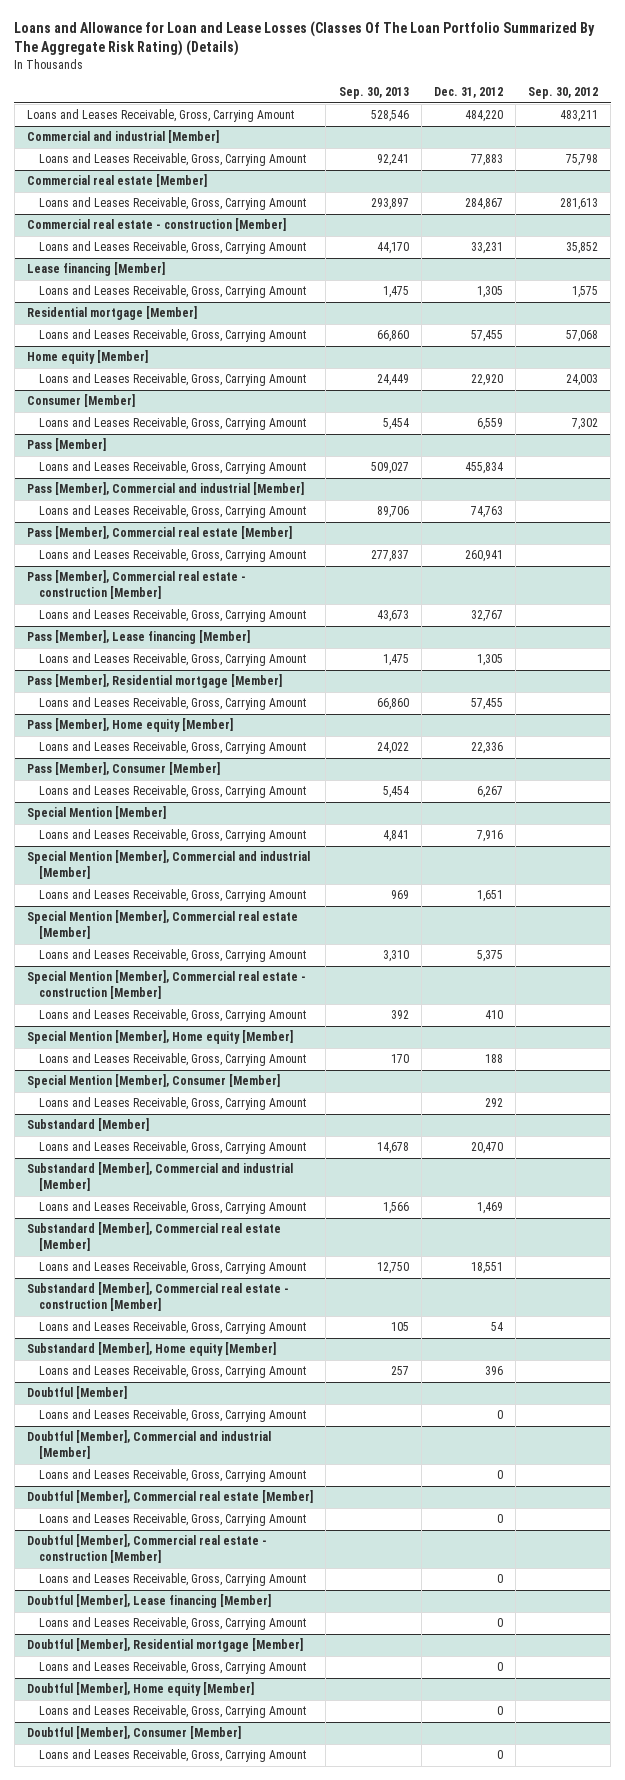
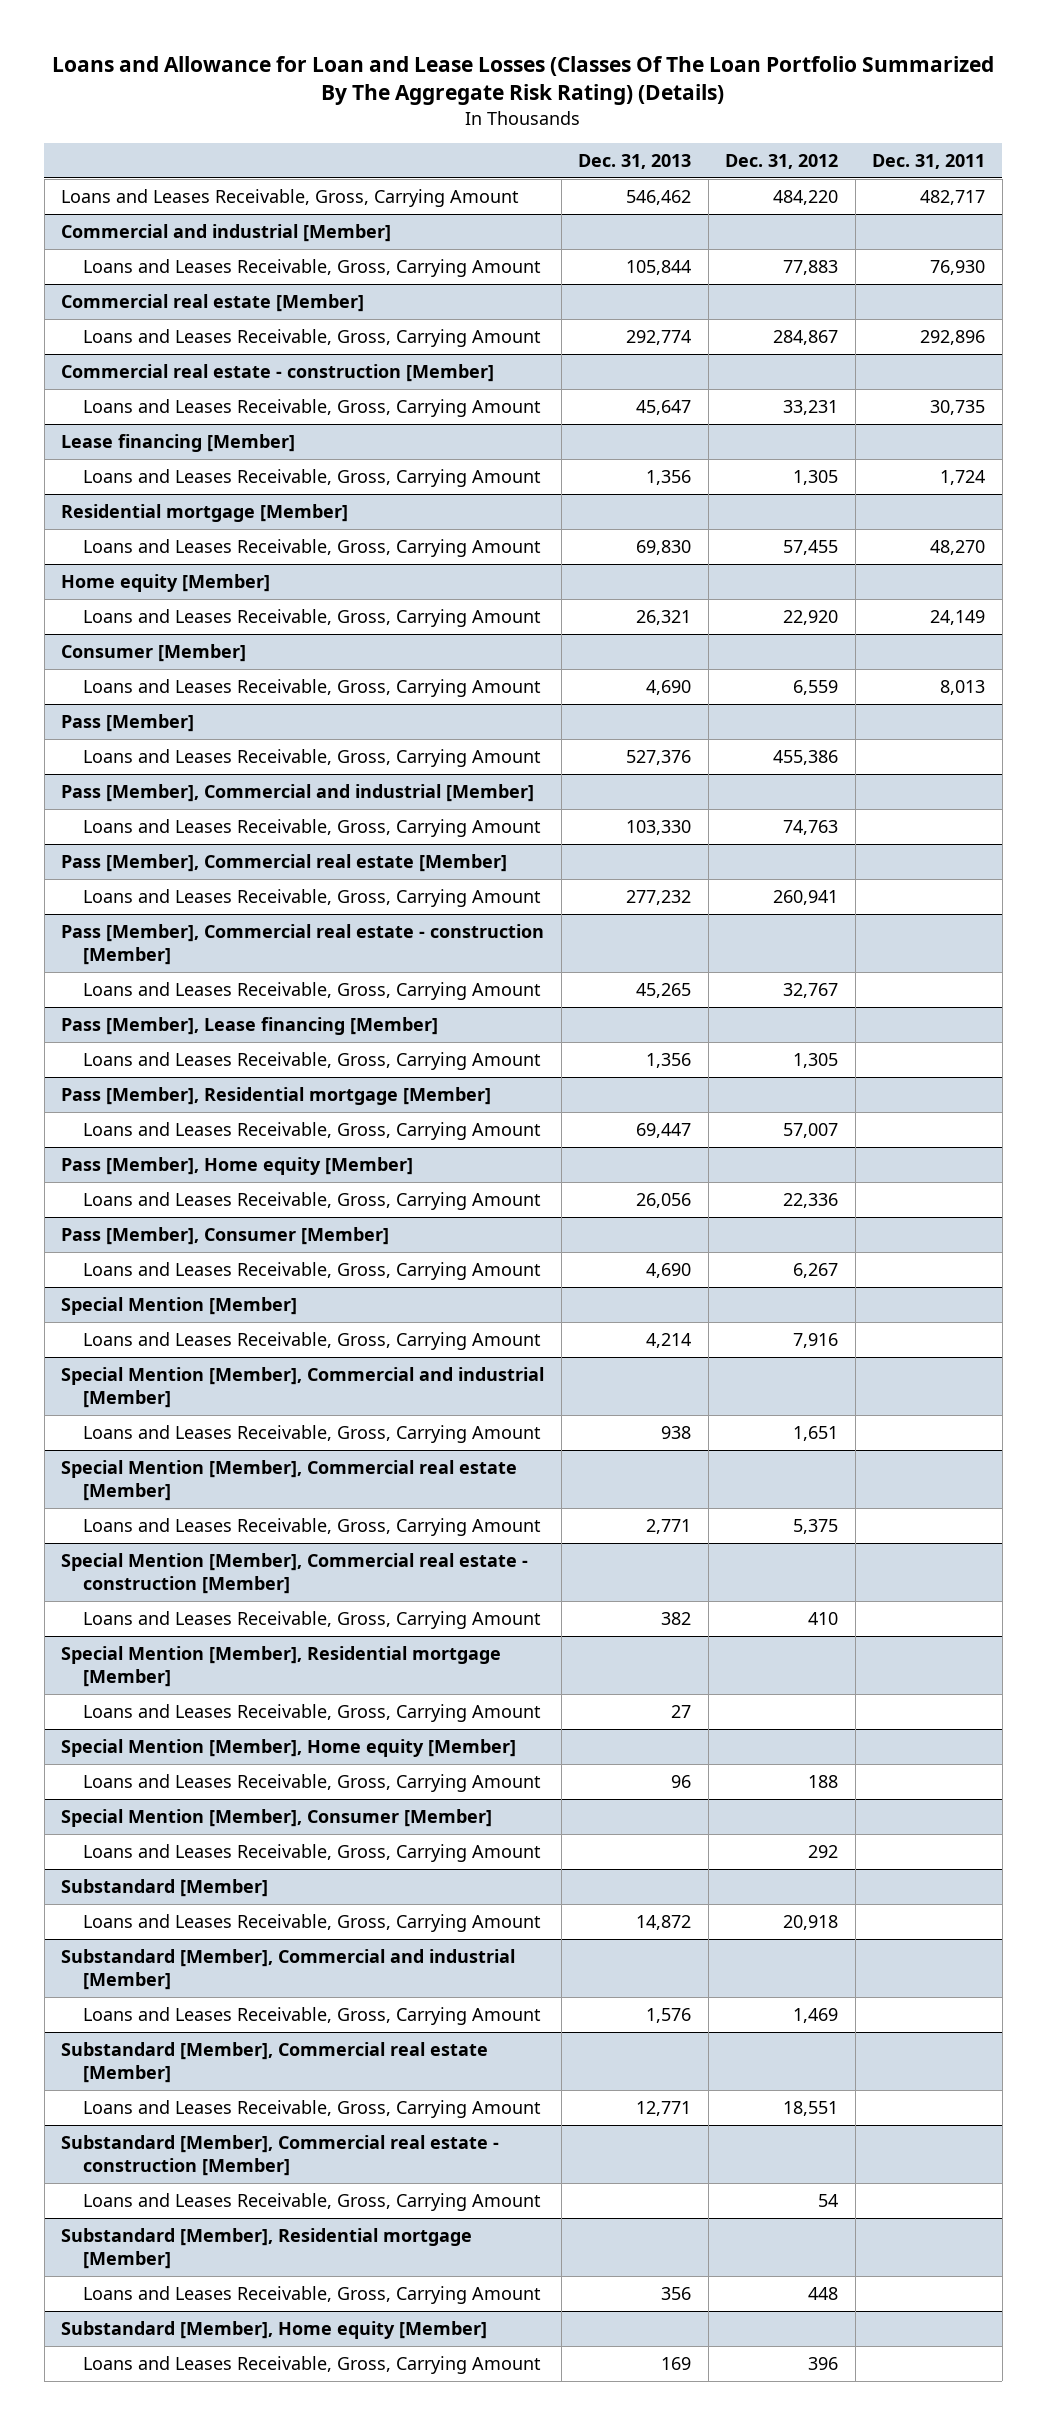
[338,87,409,100] Sep. 30, 2013 -> none
[528,87,599,100] Sep. 30, 2012 -> none
none -> [578,153,692,169] Dec. 31, 2013
none -> [872,153,986,169] Dec. 31, 2011
[464,462,503,475] 455,834 -> [773,750,839,766] 455,386
[470,698,503,711] 57,455 -> [783,1123,839,1139] 57,007
none -> [61,1646,502,1687] Special Mention [Member], Residential mortgage [Member]
none -> [83,1704,542,1723] Loans and Leases Receivable, Gross, Carrying Amount
[470,1142,503,1155] 20,470 -> [783,1915,839,1931] 20,918
none -> [61,2228,473,2269] Substandard [Member], Residential mortgage [Member]
none -> [83,2286,542,2305] Loans and Leases Receivable, Gross, Carrying Amount
[27,1386,128,1400] Doubtful [Member] -> none
[38,1409,306,1423] Loans and Leases Receivable, Gross, Carrying Amount -> none
[27,1430,272,1459] Doubtful [Member], Commercial and industrial [Member] -> none
[38,1469,306,1483] Loans and Leases Receivable, Gross, Carrying Amount -> none
[27,1490,314,1504] Doubtful [Member], Commercial real estate [Member] -> none
[38,1513,306,1527] Loans and Leases Receivable, Gross, Carrying Amount -> none
[27,1534,268,1563] Doubtful [Member], Commercial real estate - construction [Member] -> none
[38,1573,306,1587] Loans and Leases Receivable, Gross, Carrying Amount -> none
[27,1594,272,1609] Doubtful [Member], Lease financing [Member] -> none
[38,1617,306,1631] Loans and Leases Receivable, Gross, Carrying Amount -> none
[27,1638,304,1653] Doubtful [Member], Residential mortgage [Member] -> none
[38,1661,306,1675] Loans and Leases Receivable, Gross, Carrying Amount -> none
[27,1682,255,1697] Doubtful [Member], Home equity [Member] -> none
[38,1705,306,1719] Loans and Leases Receivable, Gross, Carrying Amount -> none
[27,1726,242,1740] Doubtful [Member], Consumer [Member] -> none
[38,1749,306,1763] Loans and Leases Receivable, Gross, Carrying Amount -> none

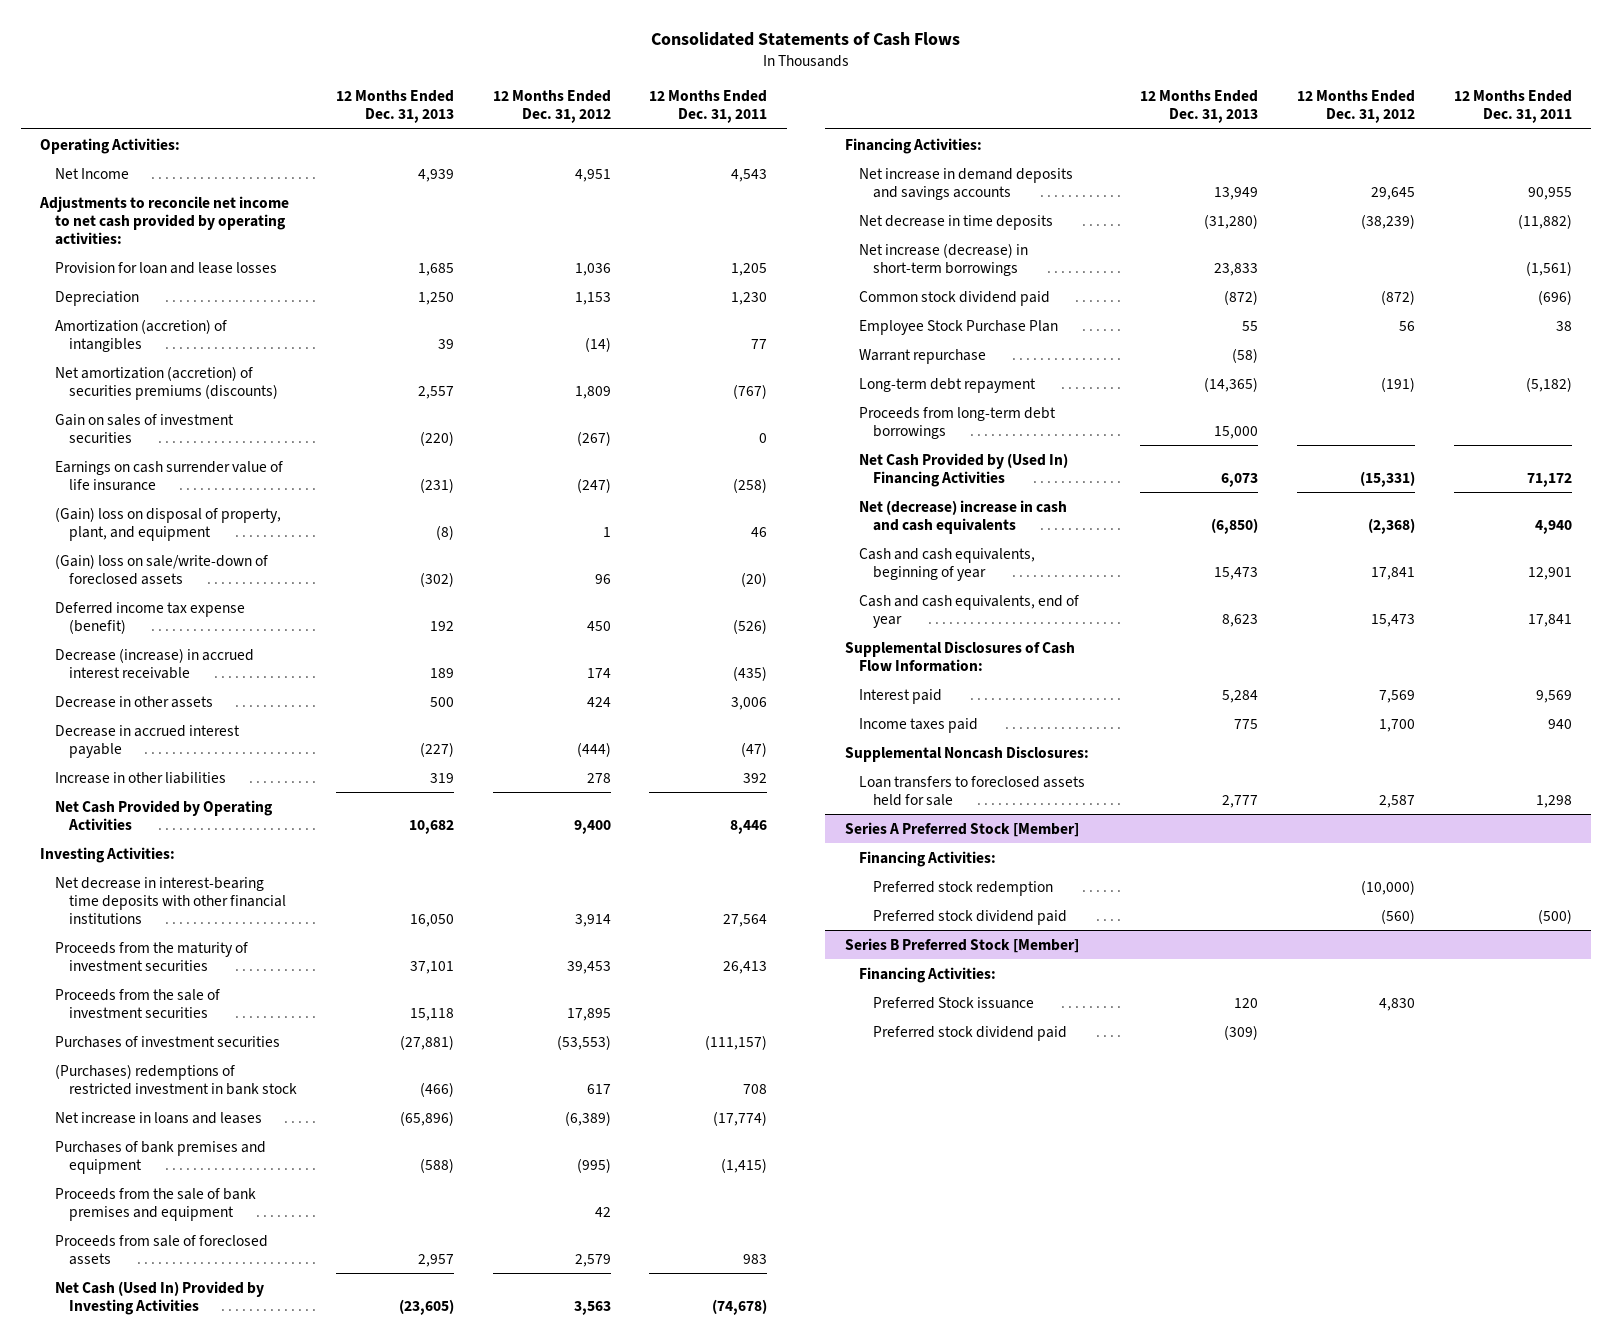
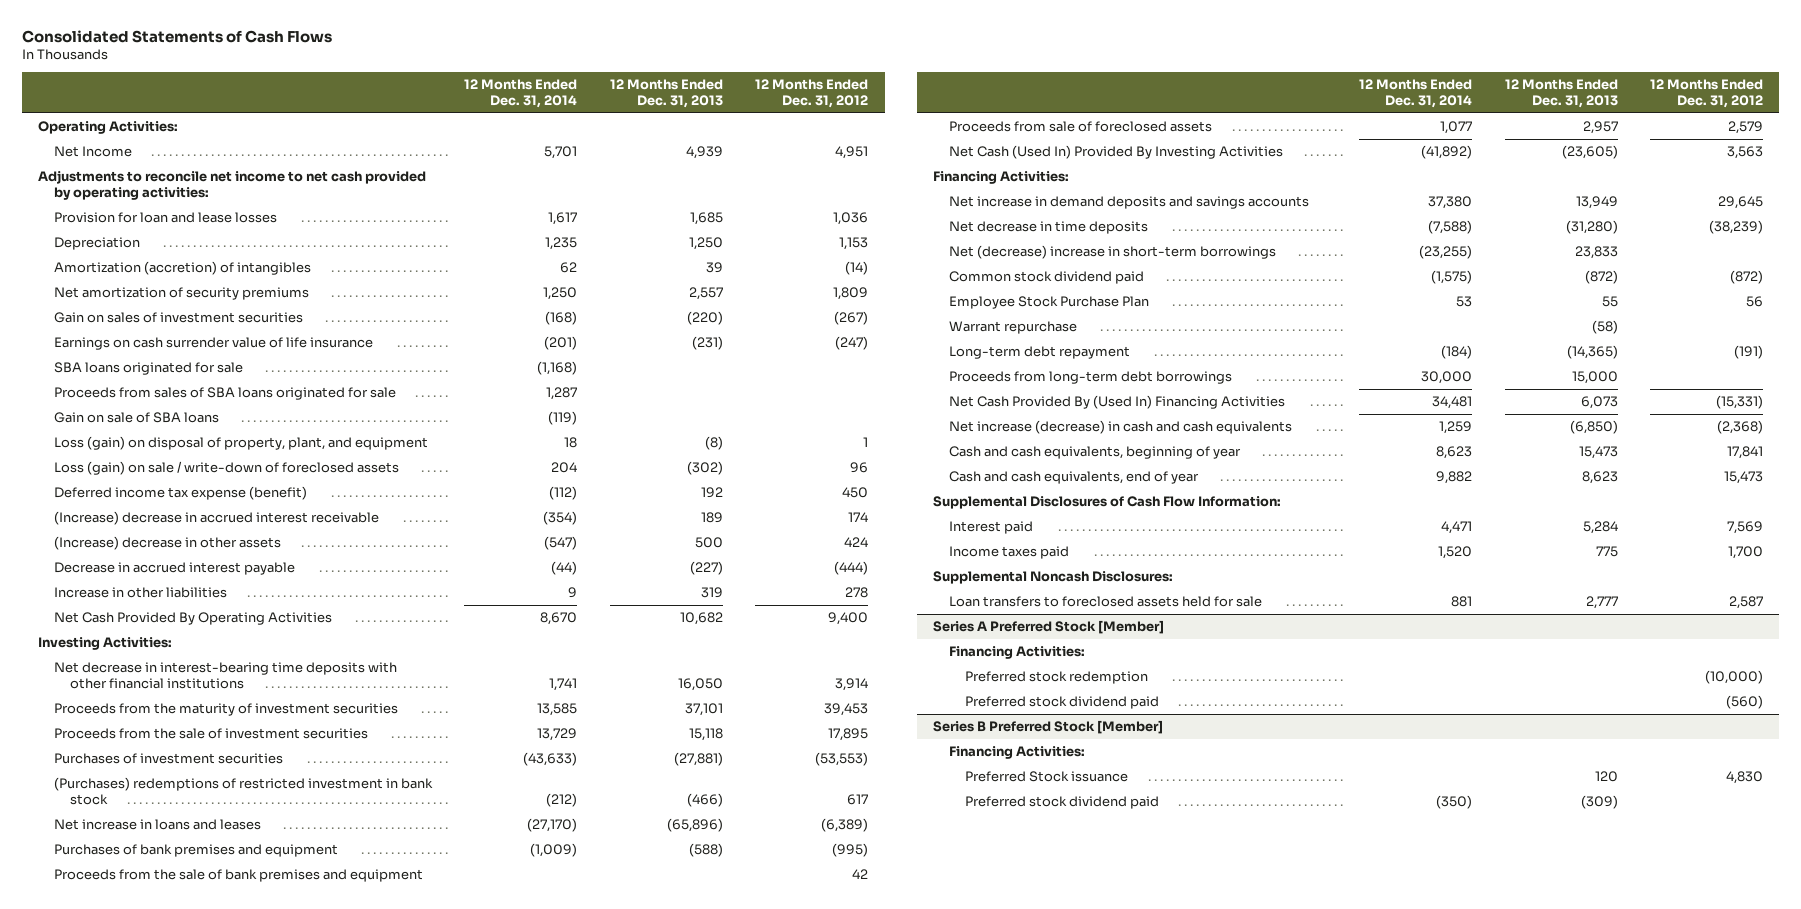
[649,90,768,124] 12 Months Ended Dec. 31, 2011 -> none
none -> [464,79,578,108] 12 Months Ended Dec. 31, 2014
[54,365,279,400] Net amortization (accretion) of securities premiums (discounts) -> [54,287,310,301] Net amortization of security premiums
none -> [54,362,244,376] SBA loans originated for sale
none -> [54,387,397,401] Proceeds from sales of SBA loans originated for sale
none -> [54,412,220,424] Gain on sale of SBA loans
[54,506,281,541] (Gain) loss on disposal of property, plant, and equipment -> [54,436,429,451] Loss (gain) on disposal of property, plant, and equipment
[54,553,268,585] (Gain) loss on sale/write-down of foreclosed assets -> [54,461,400,476] Loss (gain) on sale / write-down of foreclosed assets
[54,647,254,679] Decrease (increase) in accrued interest receivable -> [54,511,380,526] (Increase) decrease in accrued interest receivable
[54,695,213,708] Decrease in other assets -> [54,536,282,551] (Increase) decrease in other assets
[54,799,273,830] Net Cash Provided by Operating Activities -> [54,612,333,626] Net Cash Provided By Operating Activities
[54,1280,264,1315] Net Cash (Used In) Provided by Investing Activities -> [948,145,1283,160] Net Cash (Used In) Provided By Investing Activities
[859,242,1029,276] Net increase (decrease) in short-term borrowings -> [948,245,1276,260] Net (decrease) increase in short-term borrowings
[859,452,1069,487] Net Cash Provided by (Used In) Financing Activities -> [948,395,1285,410] Net Cash Provided By (Used In) Financing Activities
[859,499,1068,534] Net (decrease) increase in cash and cash equivalents -> [948,420,1292,435] Net increase (decrease) in cash and cash equivalents

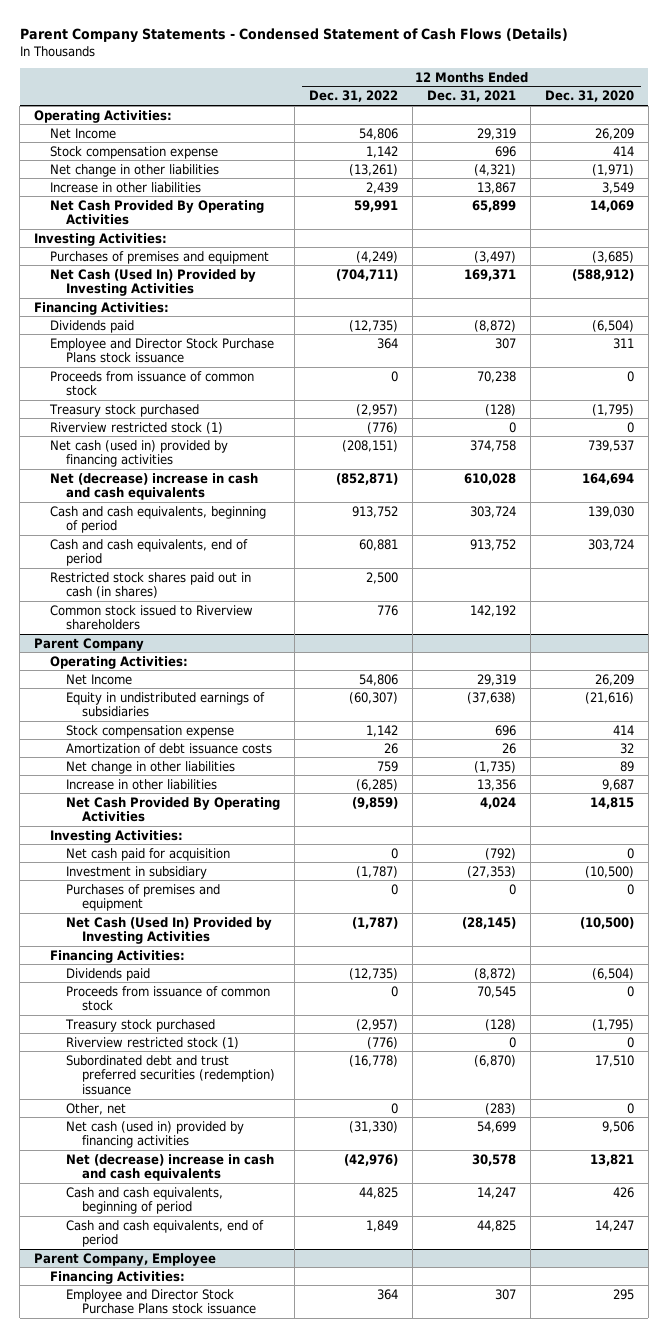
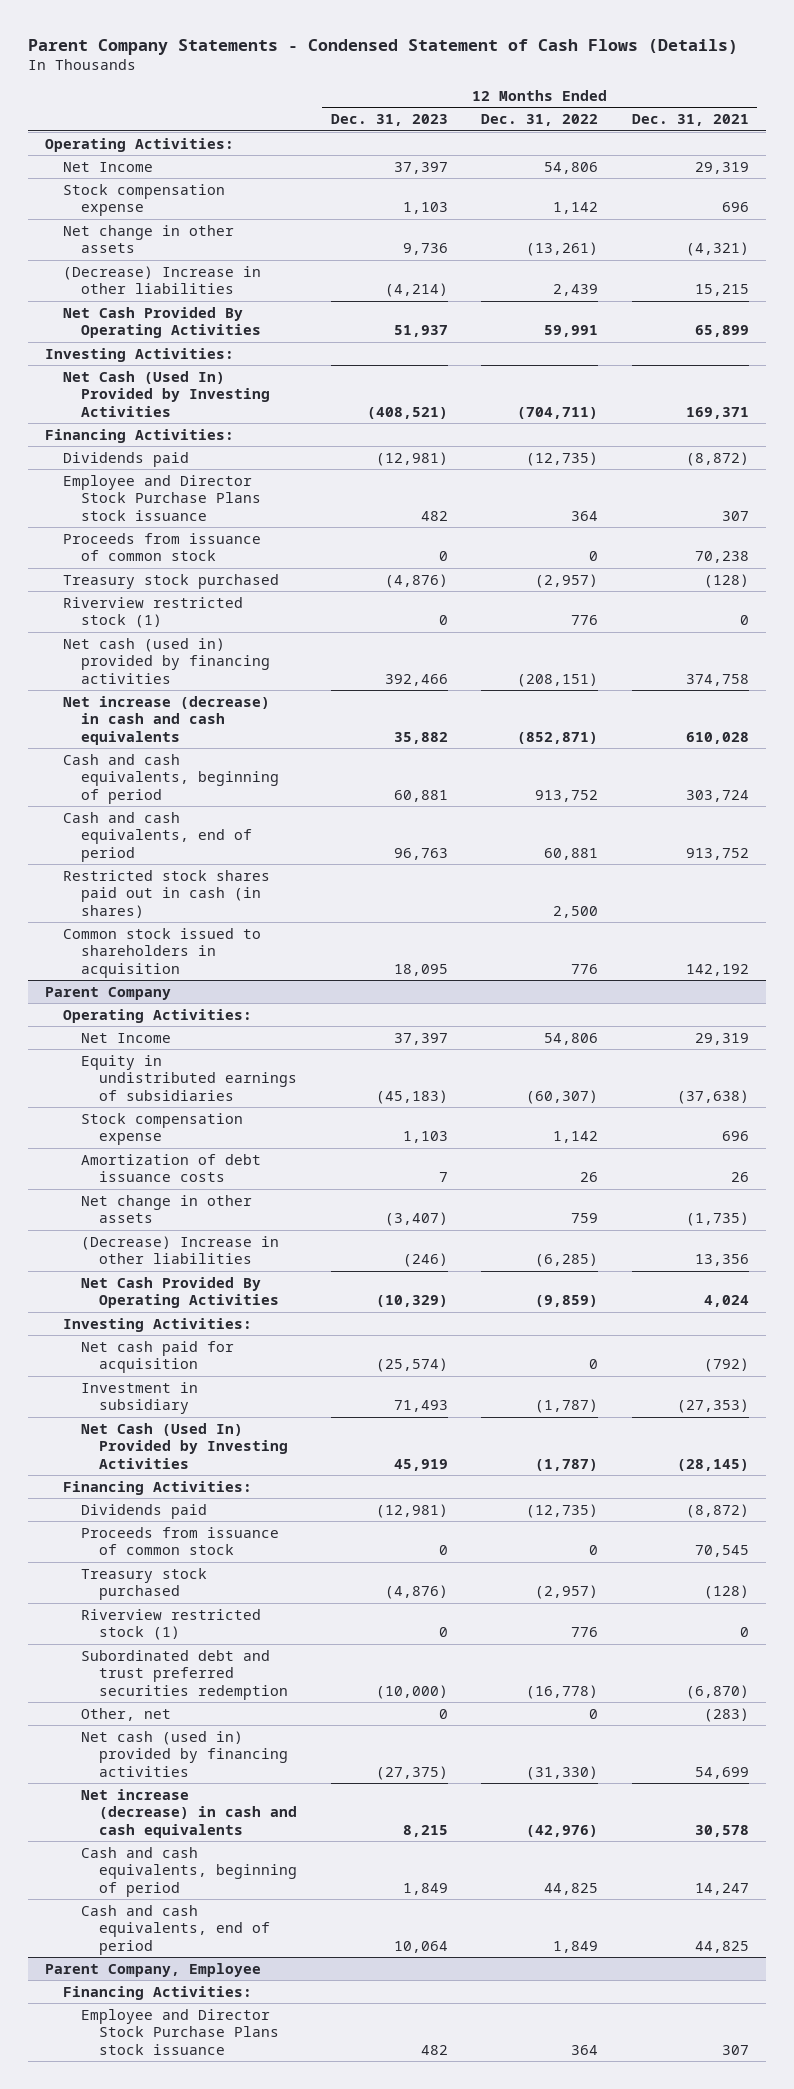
[545,90,635,103] Dec. 31, 2020 -> none
none -> [330,114,448,127] Dec. 31, 2023
[50,163,220,177] Net change in other liabilities -> [63,224,235,254] Net change in other assets
[50,181,202,193] Increase in other liabilities -> [63,265,262,295] (Decrease) Increase in other liabilities
[477,181,517,194] 13,867 -> [694,284,749,297] 15,215
[50,250,270,264] Purchases of premises and equipment -> none
[367,421,399,434] (776) -> [571,615,599,626] 776
[50,472,259,501] Net (decrease) increase in cash and cash equivalents -> [63,695,271,745] Net increase (decrease) in cash and cash equivalents
[50,604,254,631] Common stock issued to Riverview shareholders -> [63,927,262,978] Common stock issued to shareholders in acquisition
[66,760,236,774] Net change in other liabilities -> [81,1194,253,1224] Net change in other assets
[66,778,218,790] Increase in other liabilities -> [81,1235,280,1265] (Decrease) Increase in other liabilities
[66,883,221,912] Purchases of premises and equipment -> none
[367,1036,399,1049] (776) -> [571,1627,599,1638] 776
[66,1054,276,1096] Subordinated debt and trust preferred securities (redemption) issuance -> [81,1649,289,1700] Subordinated debt and trust preferred securities redemption
[66,1153,275,1182] Net (decrease) increase in cash and cash equivalents -> [81,1788,298,1838] Net increase (decrease) in cash and cash equivalents

